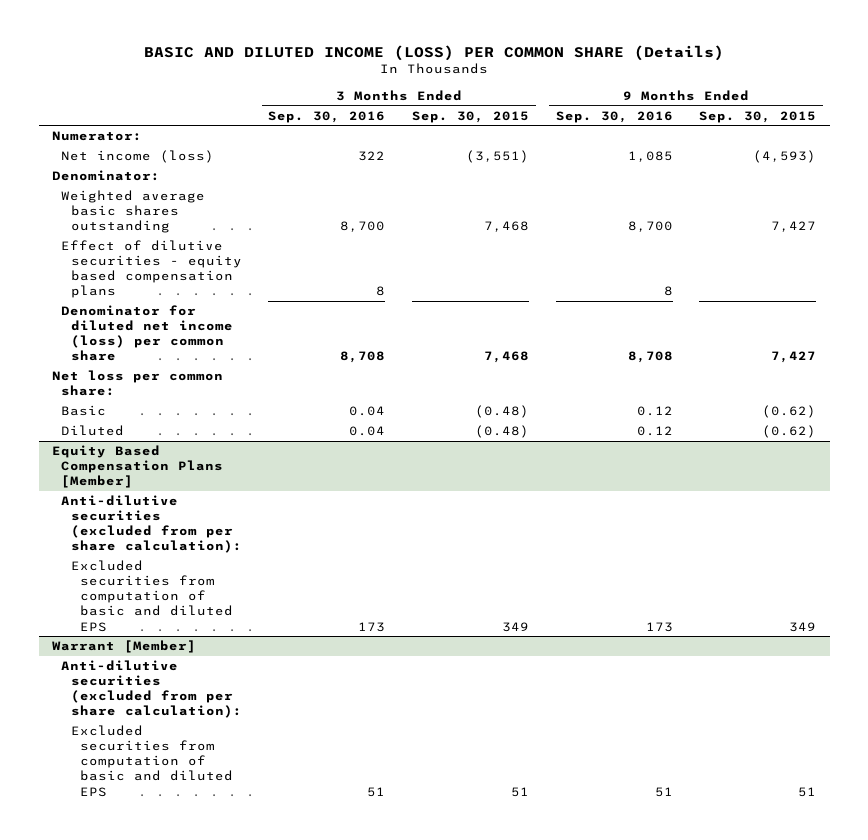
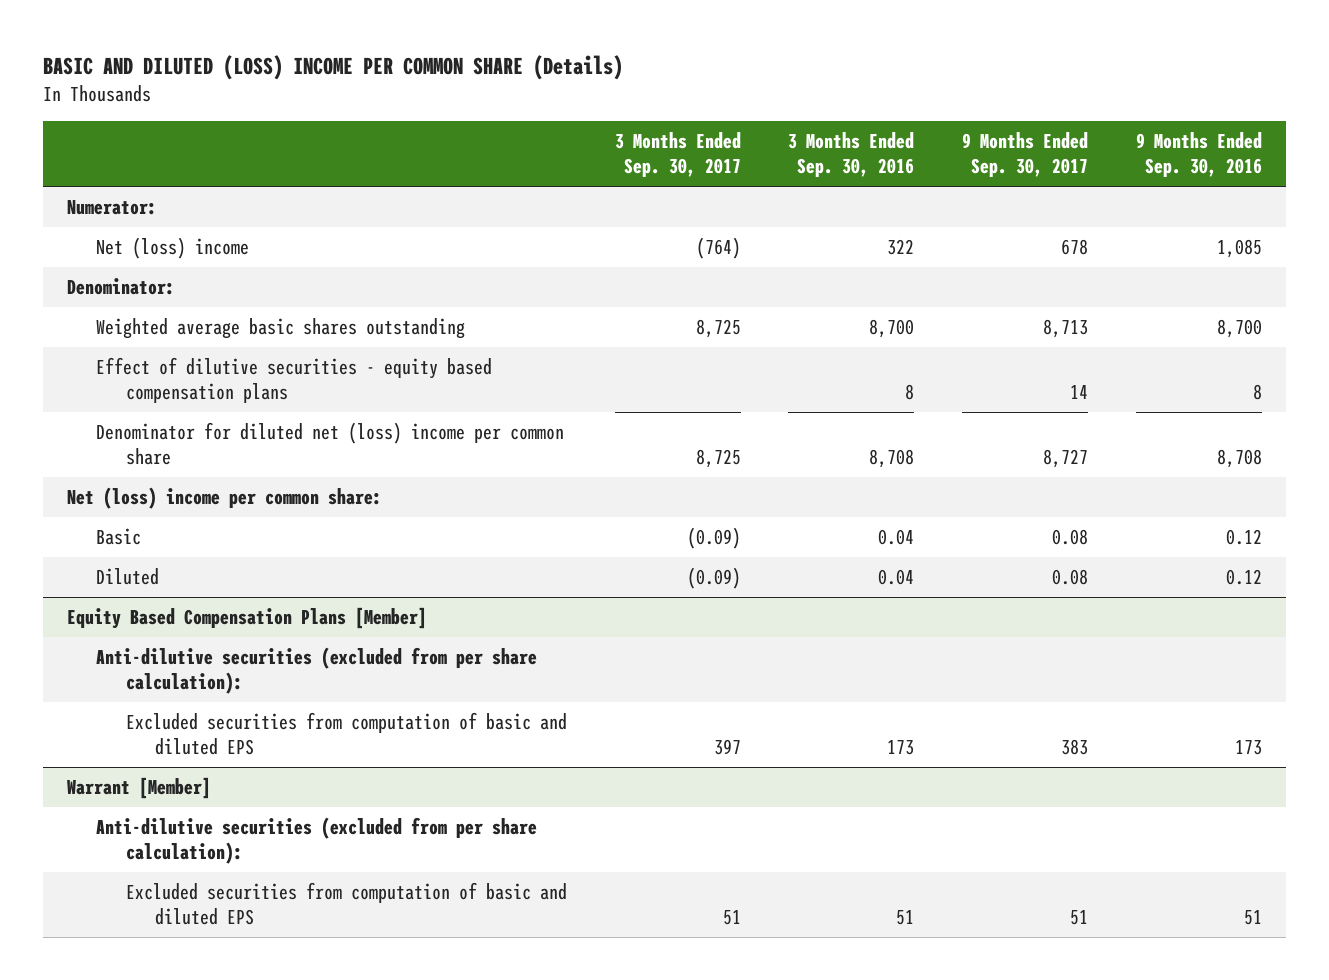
[144,45,725,62] BASIC AND DILUTED INCOME (LOSS) PER COMMON SHARE (Details) -> [42,55,623,81] BASIC AND DILUTED (LOSS) INCOME PER COMMON SHARE (Details)
[412,110,530,123] Sep. 30, 2015 -> none
[699,110,817,123] Sep. 30, 2015 -> none
none -> [614,132,741,178] 3 Months Ended Sep. 30, 2017
none -> [962,132,1089,178] 9 Months Ended Sep. 30, 2017
[61,150,215,164] Net income (loss) -> [96,237,250,260] Net (loss) income
[61,305,233,362] Denominator for diluted net income (loss) per common share -> [96,422,565,465] Denominator for diluted net (loss) income per common share
[52,370,224,397] Net loss per common share: -> [66,487,382,510] Net (loss) income per common share:

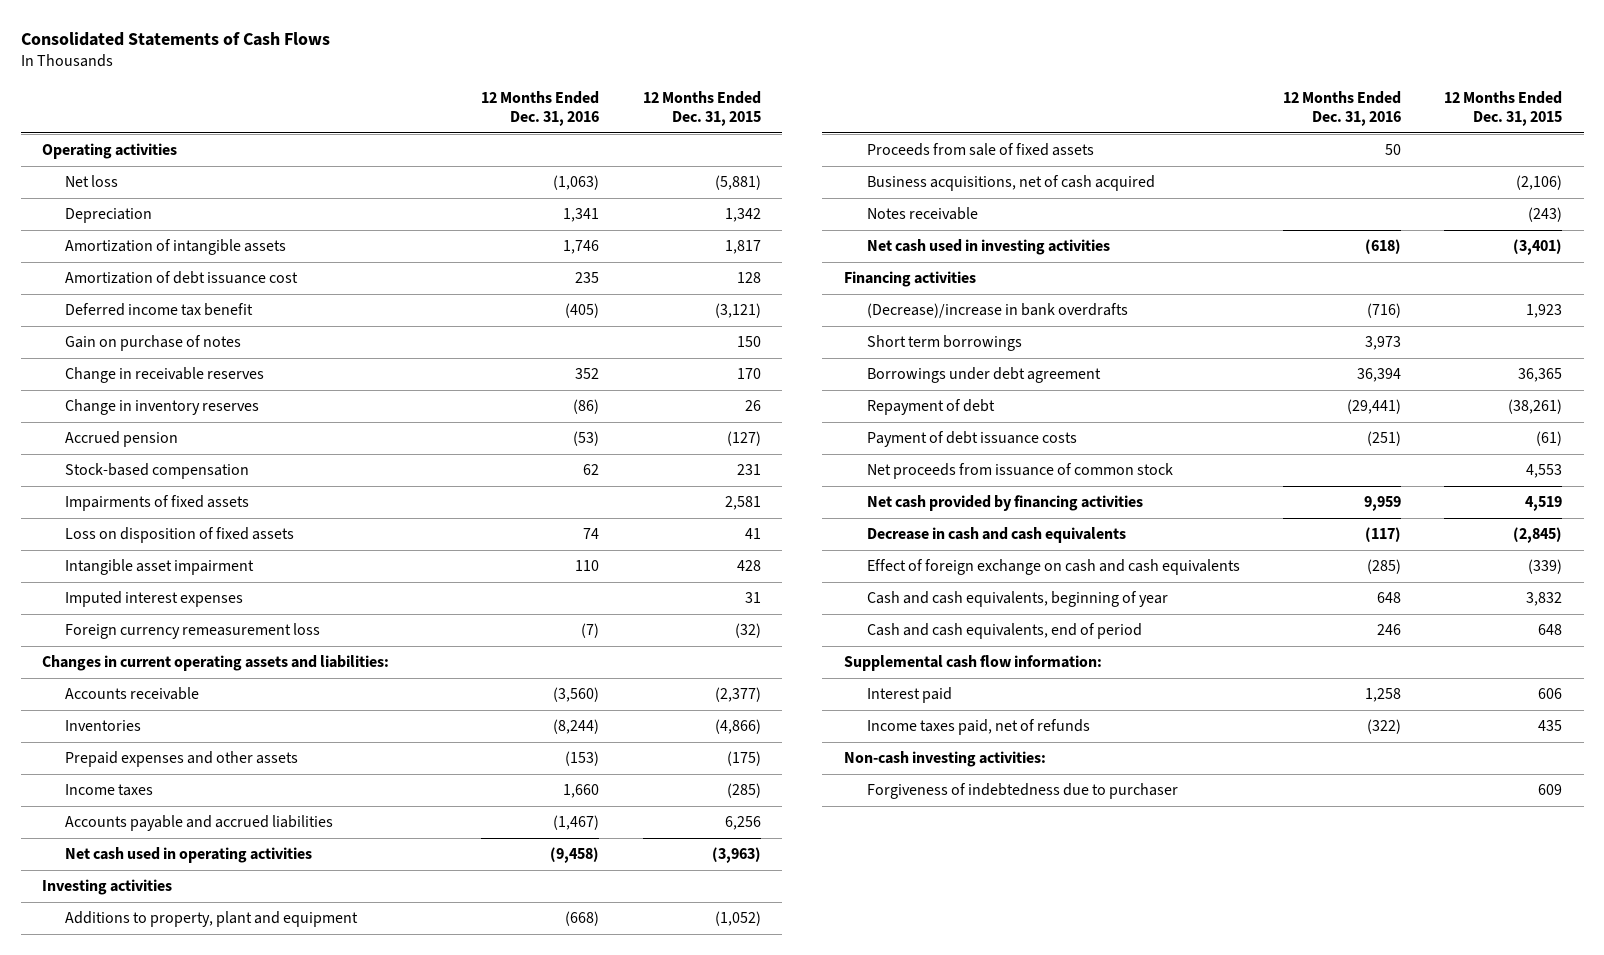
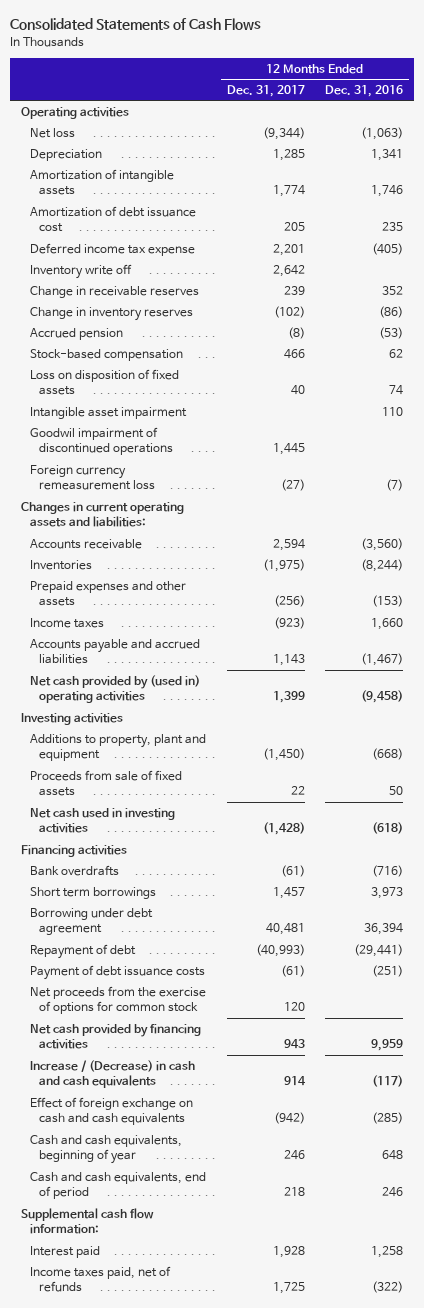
[642,91,761,127] 12 Months Ended Dec. 31, 2015 -> none
none -> [226,85,305,98] Dec. 31, 2017
[65,334,242,351] Gain on purchase of notes -> none
[65,302,254,316] Deferred income tax benefit -> [29,243,195,257] Deferred income tax expense
none -> [29,264,132,280] Inventory write off
[65,494,250,511] Impairments of fixed assets -> none
[65,590,244,607] Imputed interest expenses -> none
none -> [29,427,174,456] Goodwil impairment of discontinued operations
[65,846,313,863] Net cash used in operating activities -> [29,675,200,704] Net cash provided by (used in) operating activities
[866,174,1155,191] Business acquisitions, net of cash acquired -> none
[866,206,978,220] Notes receivable -> none
[866,302,1128,318] (Decrease)/increase in bank overdrafts -> [29,865,119,877] Bank overdrafts
[866,366,1101,383] Borrowings under debt agreement -> [29,908,153,936] Borrowing under debt agreement
[866,462,1173,479] Net proceeds from issuance of common stock -> [29,986,206,1015] Net proceeds from the exercise of options for common stock
[866,526,1126,543] Decrease in cash and cash equivalents -> [29,1060,195,1089] Increase / (Decrease) in cash and cash equivalents
[843,750,1046,767] Non-cash investing activities: -> none
[866,782,1178,799] Forgiveness of indebtedness due to purchaser -> none

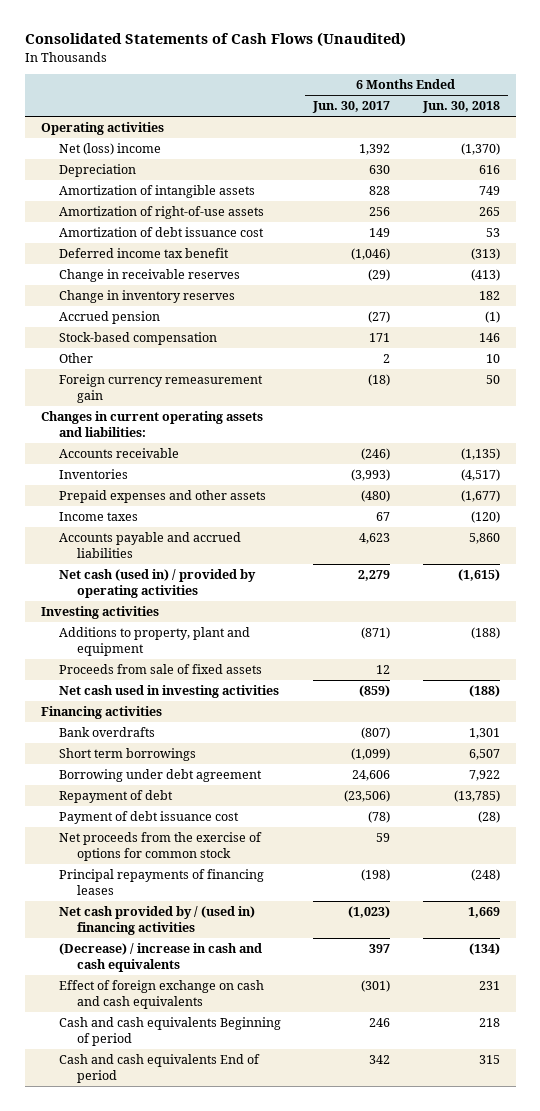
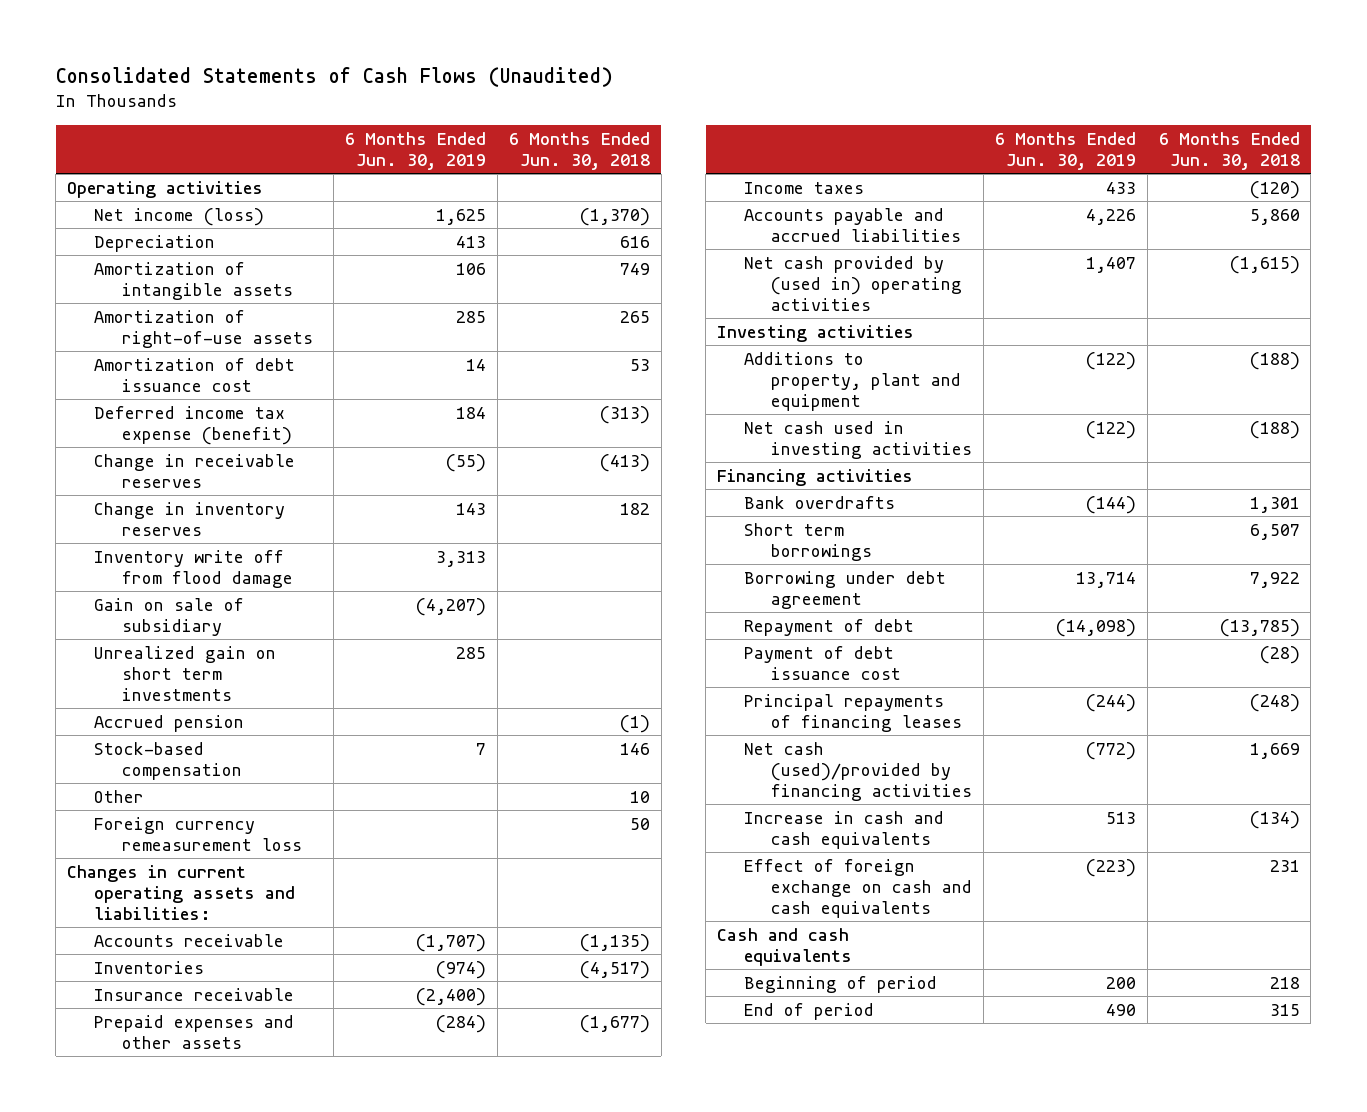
[312,101,391,114] Jun. 30, 2017 -> none
none -> [345,131,487,171] 6 Months Ended Jun. 30, 2019
[58,143,161,156] Net (loss) income -> [94,207,265,226] Net income (loss)
[58,248,229,259] Deferred income tax benefit -> [94,405,292,445] Deferred income tax expense (benefit)
none -> [94,549,293,588] Inventory write off from flood damage
none -> [94,597,245,636] Gain on sale of subsidiary
none -> [94,645,277,701] Unrealized gain on short term investments
[58,374,263,404] Foreign currency remeasurement gain -> [94,816,302,851] Foreign currency remeasurement loss
none -> [94,987,295,1001] Insurance receivable
[58,569,256,599] Net cash (used in) / provided by operating activities -> [744,255,963,311] Net cash provided by (used in) operating activities
[58,664,262,675] Proceeds from sale of fixed assets -> none
[58,832,262,862] Net proceeds from the exercise of options for common stock -> none
[58,906,255,936] Net cash provided by / (used in) financing activities -> [744,741,973,801] Net cash (used)/provided by financing activities
[58,943,262,973] (Decrease) / increase in cash and cash equivalents -> [744,810,945,849] Increase in cash and cash equivalents
none -> [716,927,853,966] Cash and cash equivalents
[58,1017,281,1047] Cash and cash equivalents Beginning of period -> [744,975,938,993] Beginning of period
[58,1054,260,1084] Cash and cash equivalents End of period -> [744,1002,875,1020] End of period

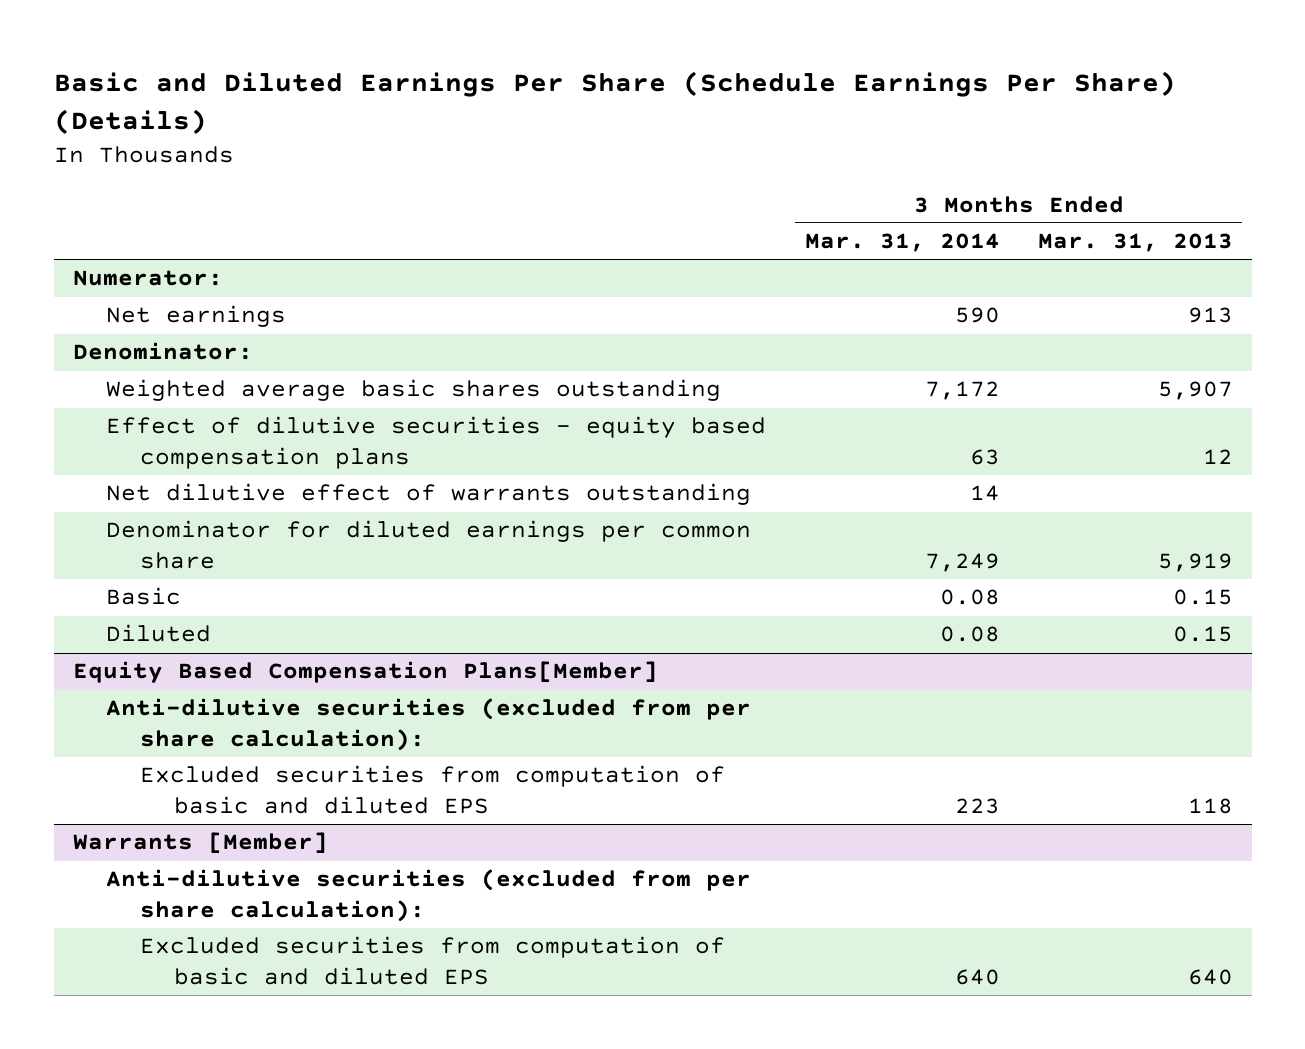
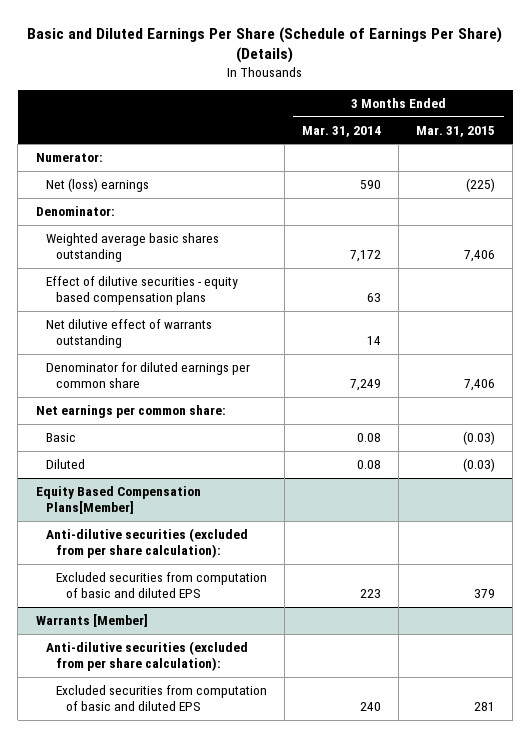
[53,71,1176,134] Basic and Diluted Earnings Per Share (Schedule Earnings Per Share) (Details) -> [27,26,503,64] Basic and Diluted Earnings Per Share (Schedule of Earnings Per Share) (Details)
[1037,233,1233,253] Mar. 31, 2013 -> none
none -> [416,125,496,137] Mar. 31, 2015
[106,305,287,328] Net earnings -> [45,177,149,192] Net (loss) earnings
none -> [35,404,226,418] Net earnings per common share:
[954,969,1000,986] 640 -> [360,702,382,712] 240

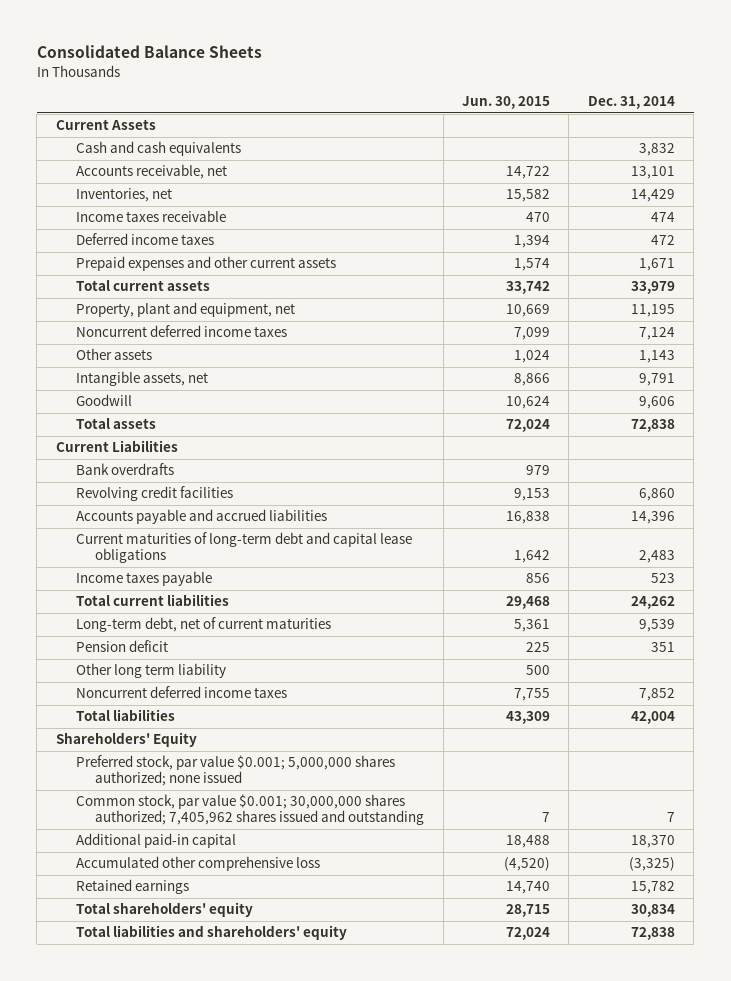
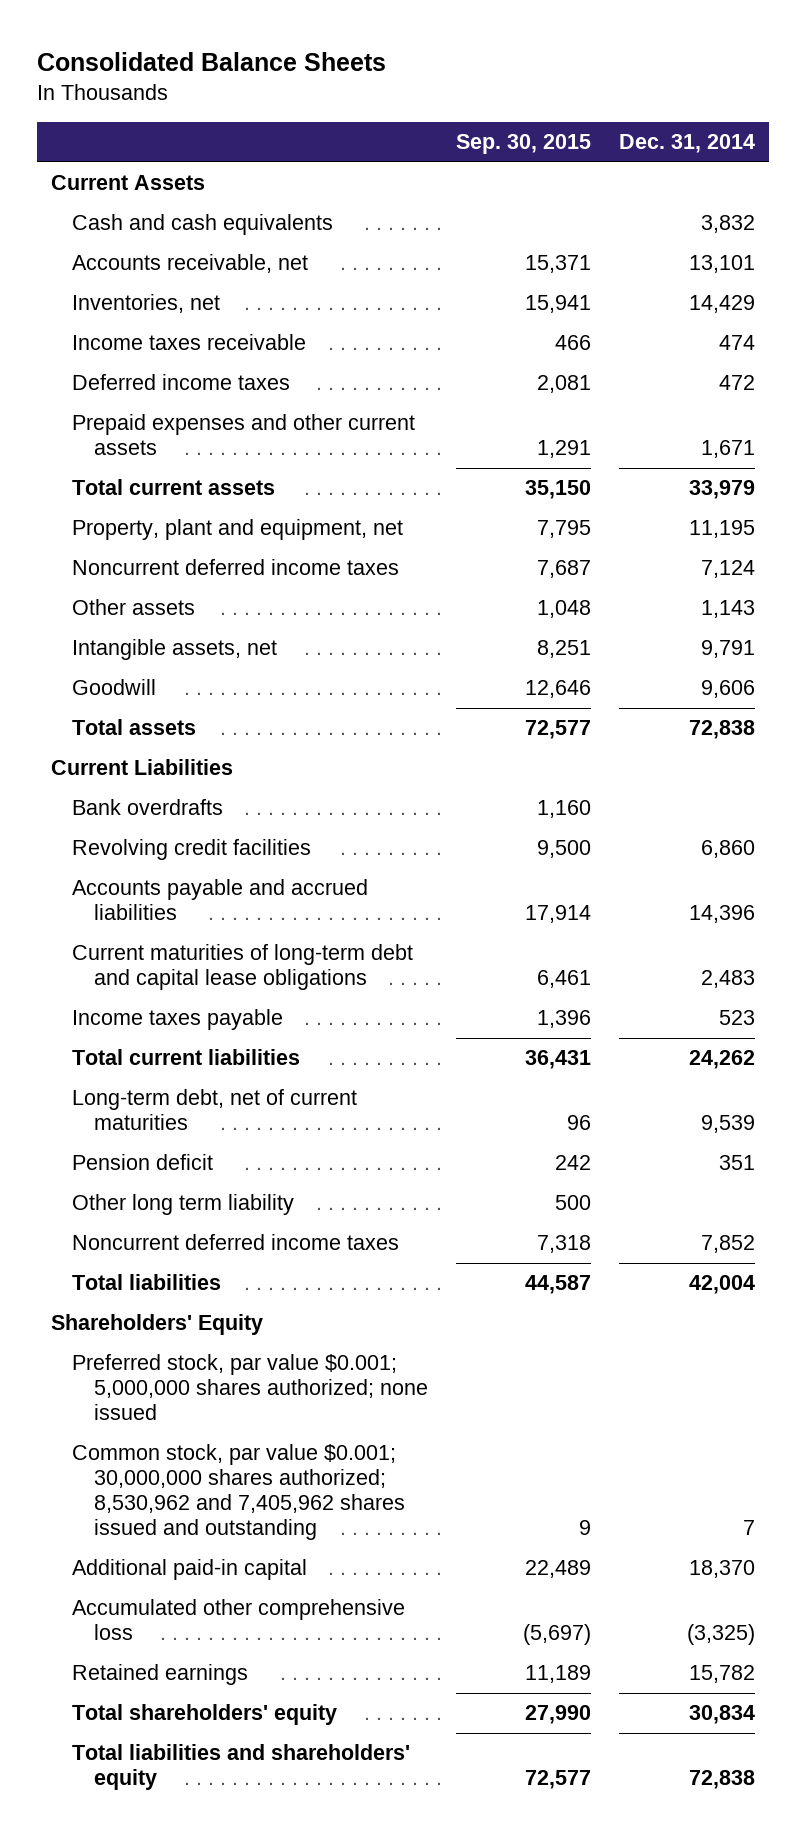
[462,96,551,110] Jun. 30, 2015 -> none
none -> [455,134,591,155] Sep. 30, 2015
[75,794,425,826] Common stock, par value $0.001; 30,000,000 shares authorized; 7,405,962 shares issued and outstanding -> [72,1444,405,1541] Common stock, par value $0.001; 30,000,000 shares authorized; 8,530,962 and 7,405,962 shares issued and outstanding

